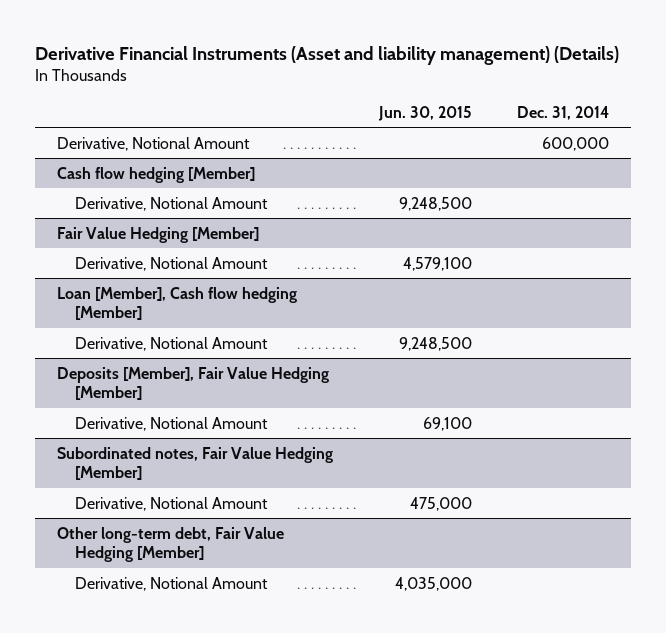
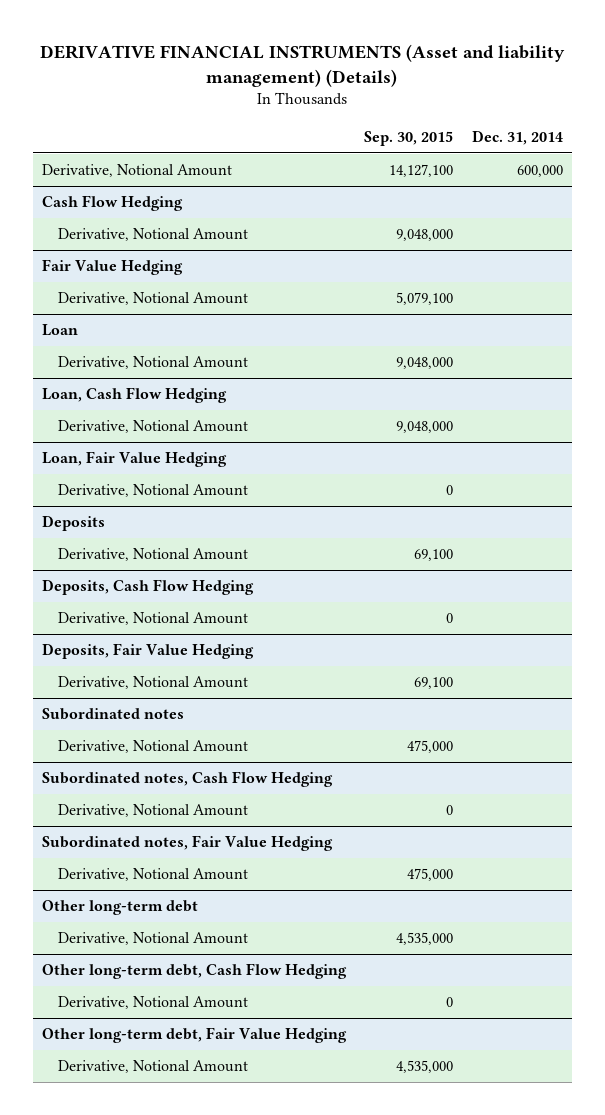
[34,45,619,65] Derivative Financial Instruments (Asset and liability management) (Details) -> [40,43,566,87] DERIVATIVE FINANCIAL INSTRUMENTS (Asset and liability management) (Details)
[377,105,472,121] Jun. 30, 2015 -> none
none -> [364,130,454,146] Sep. 30, 2015
[57,166,256,183] Cash flow hedging [Member] -> [42,195,184,212] Cash Flow Hedging
[57,226,260,243] Fair Value Hedging [Member] -> [42,259,184,276] Fair Value Hedging
none -> [42,324,79,337] Loan
none -> [58,356,249,370] Derivative, Notional Amount
[57,286,298,320] Loan [Member], Cash flow hedging [Member] -> [42,387,228,404] Loan, Cash Flow Hedging
none -> [42,451,228,468] Loan, Fair Value Hedging
none -> [58,484,249,498] Derivative, Notional Amount
none -> [42,515,106,532] Deposits
none -> [58,548,249,562] Derivative, Notional Amount
none -> [42,579,255,596] Deposits, Cash Flow Hedging
none -> [58,612,249,626] Derivative, Notional Amount
[57,366,330,400] Deposits [Member], Fair Value Hedging [Member] -> [42,643,255,660] Deposits, Fair Value Hedging
none -> [42,708,185,721] Subordinated notes
none -> [58,740,249,754] Derivative, Notional Amount
none -> [42,771,334,788] Subordinated notes, Cash Flow Hedging
none -> [58,804,249,818] Derivative, Notional Amount
[57,446,334,480] Subordinated notes, Fair Value Hedging [Member] -> [42,835,334,852] Subordinated notes, Fair Value Hedging
none -> [42,900,199,916] Other long-term debt
none -> [58,932,249,946] Derivative, Notional Amount
none -> [42,963,348,980] Other long-term debt, Cash Flow Hedging
none -> [58,996,249,1010] Derivative, Notional Amount
[57,526,285,562] Other long-term debt, Fair Value Hedging [Member] -> [42,1027,348,1044] Other long-term debt, Fair Value Hedging

